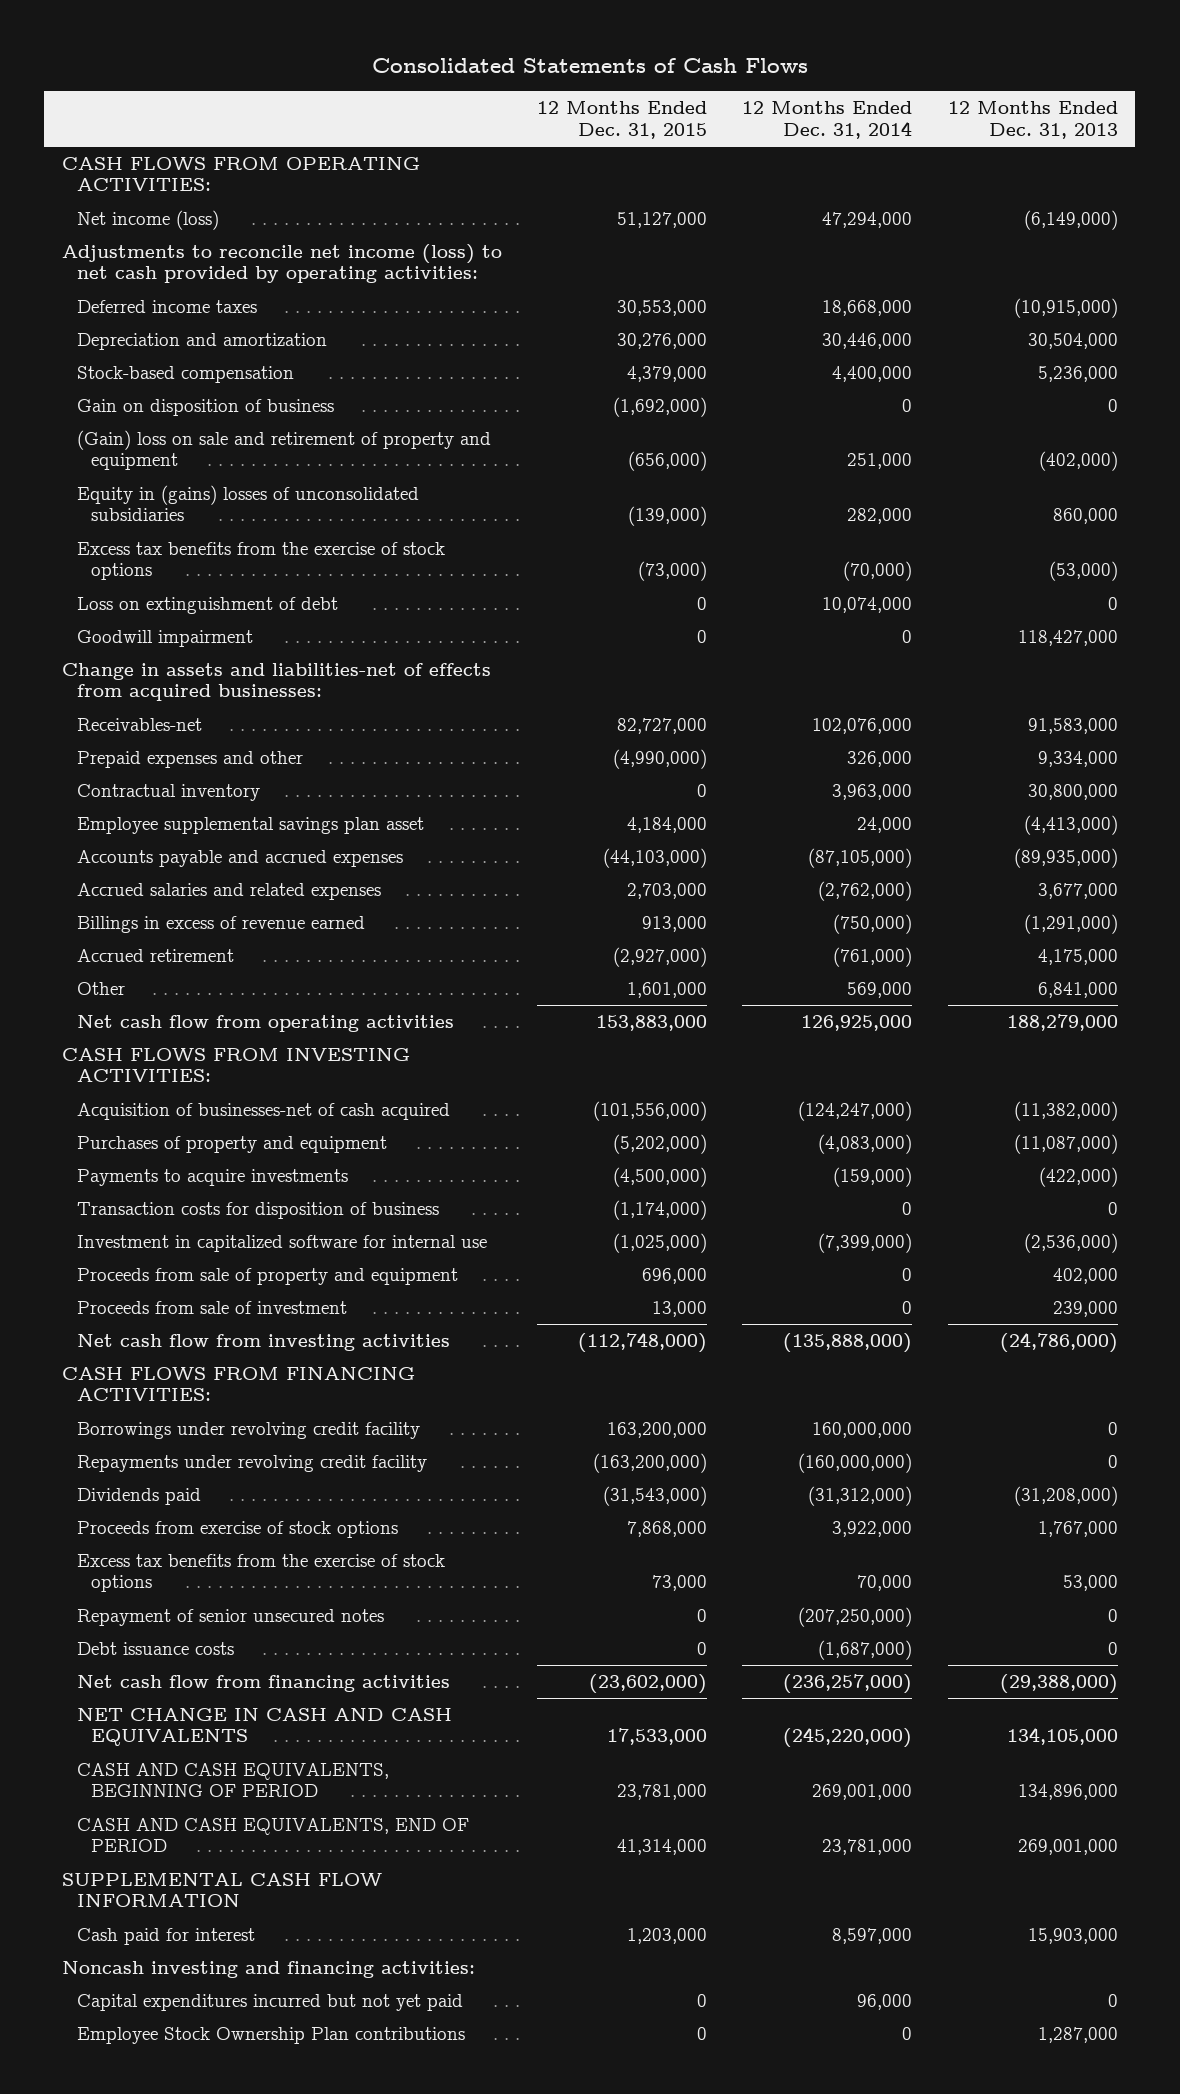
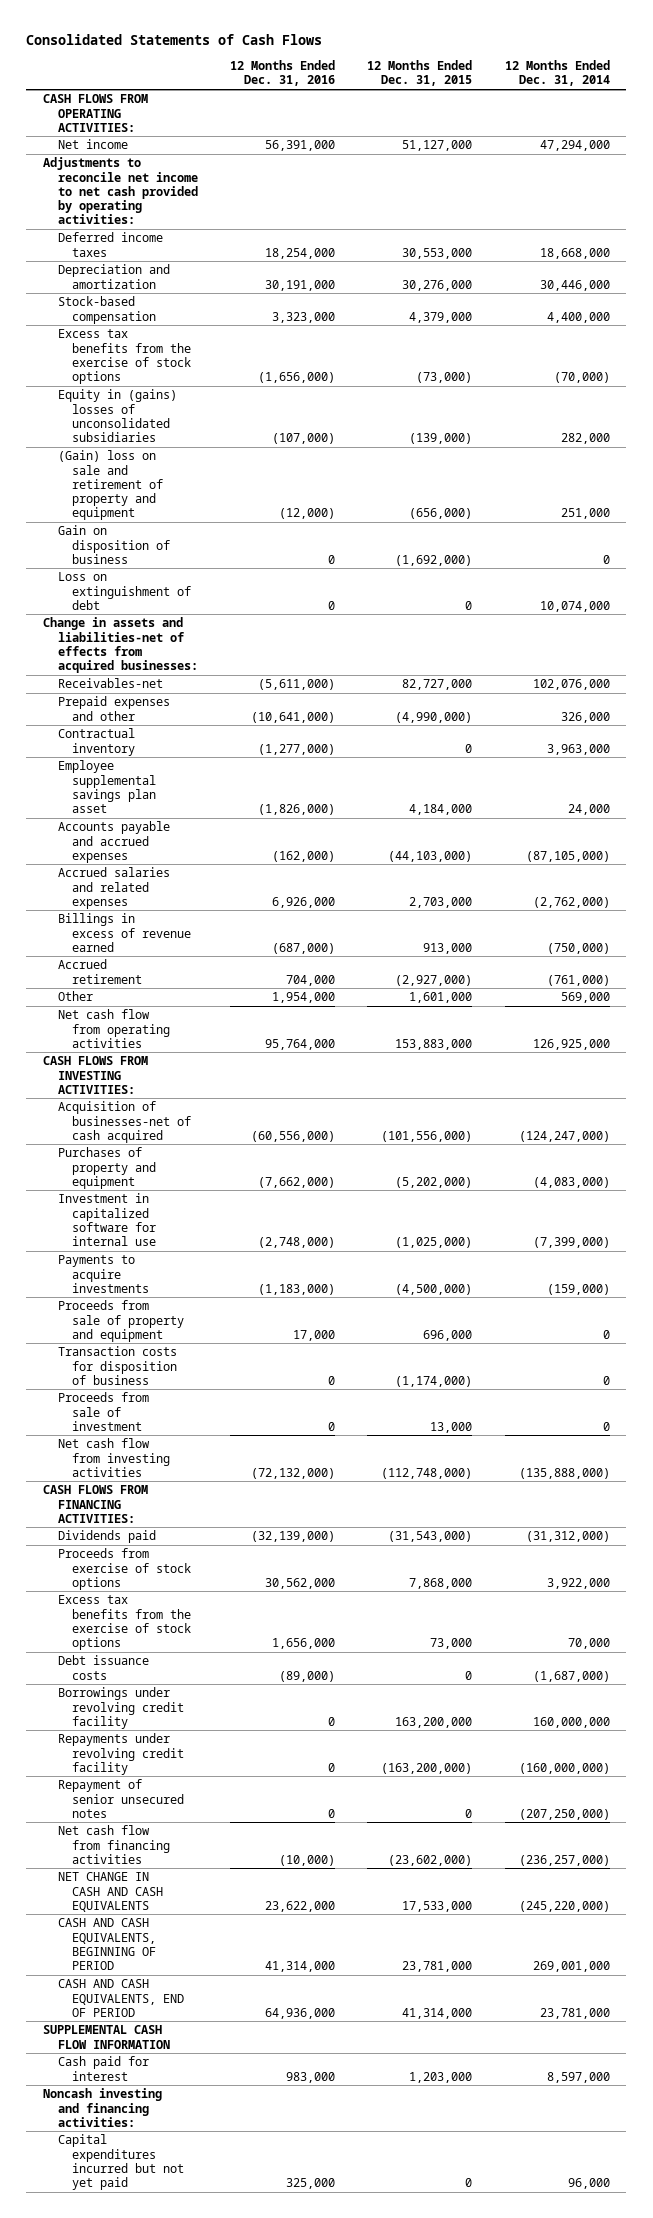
[947,101,1118,139] 12 Months Ended Dec. 31, 2013 -> none
none -> [229,60,335,87] 12 Months Ended Dec. 31, 2016
[76,209,219,230] Net income (loss) -> [57,139,128,150] Net income
[61,243,502,284] Adjustments to reconcile net income (loss) to net cash provided by operating activities: -> [42,157,198,225] Adjustments to reconcile net income to net cash provided by operating activities:
[76,484,419,522] Equity in (gains) losses of unconsolidated subsidiaries -> [57,389,177,442] Equity in (gains) losses of unconsolidated subsidiaries
[76,429,491,471] (Gain) loss on sale and retirement of property and equipment -> [57,450,164,521] (Gain) loss on sale and retirement of property and equipment
[76,398,334,416] Gain on disposition of business -> [57,525,171,564] Gain on disposition of business
[76,629,253,647] Goodwill impairment -> none
[76,1168,348,1186] Payments to acquire investments -> [57,1255,150,1293] Payments to acquire investments
[76,1201,439,1219] Transaction costs for disposition of business -> [57,1346,178,1385] Transaction costs for disposition of business
[76,1421,420,1439] Borrowings under revolving credit facility -> [57,1687,185,1729] Borrowings under revolving credit facility
[76,1454,427,1472] Repayments under revolving credit facility -> [57,1733,185,1775] Repayments under revolving credit facility
[76,1608,384,1626] Repayment of senior unsecured notes -> [57,1779,185,1818] Repayment of senior unsecured notes
[76,2026,465,2044] Employee Stock Ownership Plan contributions -> none

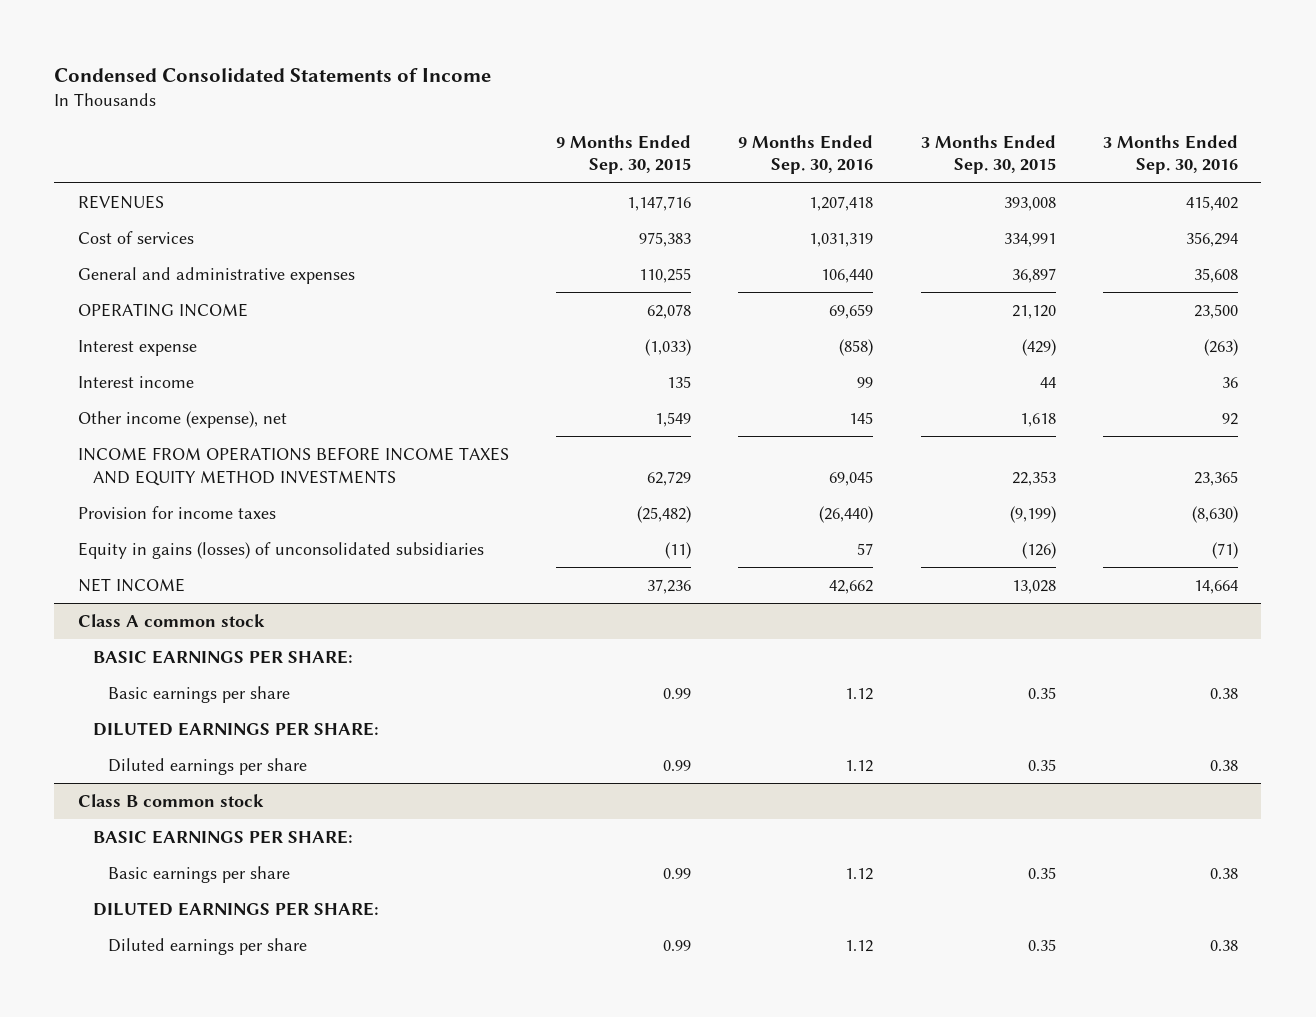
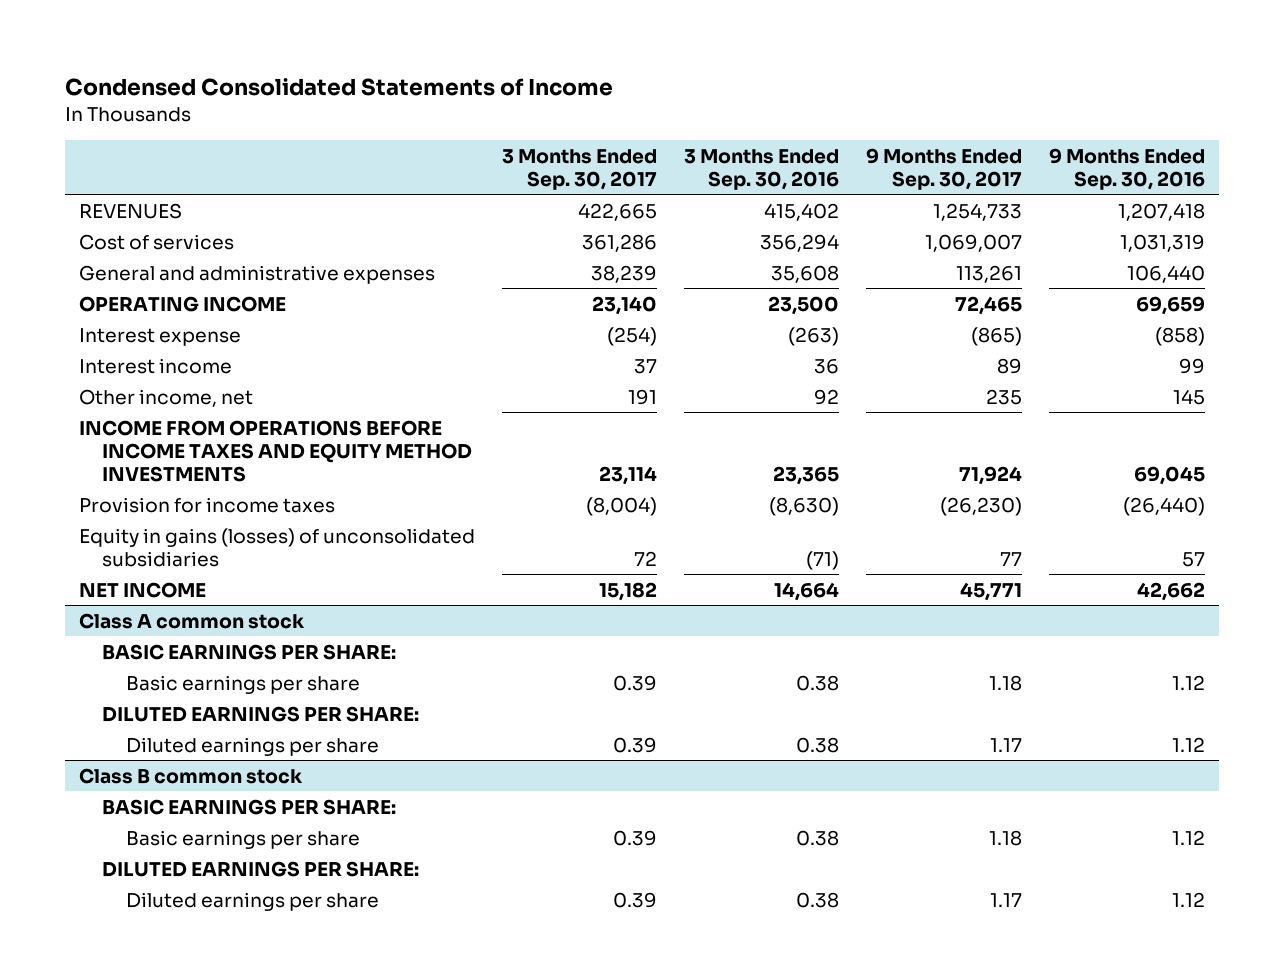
[556,134,692,175] 9 Months Ended Sep. 30, 2015 -> none
[920,134,1056,175] 3 Months Ended Sep. 30, 2015 -> none
none -> [501,148,657,190] 3 Months Ended Sep. 30, 2017
none -> [866,147,1023,190] 9 Months Ended Sep. 30, 2017
[77,410,287,428] Other income (expense), net -> [78,388,253,407] Other income, net

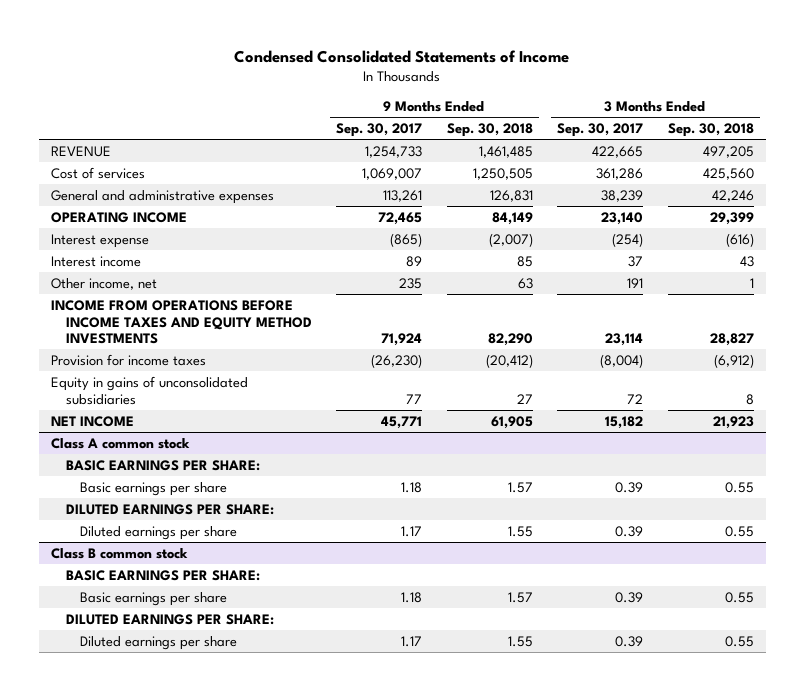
[684,148,840,190] 3 Months Ended Sep. 30, 2016 -> none
[1049,147,1206,190] 9 Months Ended Sep. 30, 2016 -> none
none -> [446,123,533,138] Sep. 30, 2018
none -> [667,123,754,138] Sep. 30, 2018
[78,202,182,219] REVENUES -> [51,145,112,157] REVENUE
[78,527,475,567] Equity in gains (losses) of unconsolidated subsidiaries -> [51,375,249,405] Equity in gains of unconsolidated subsidiaries

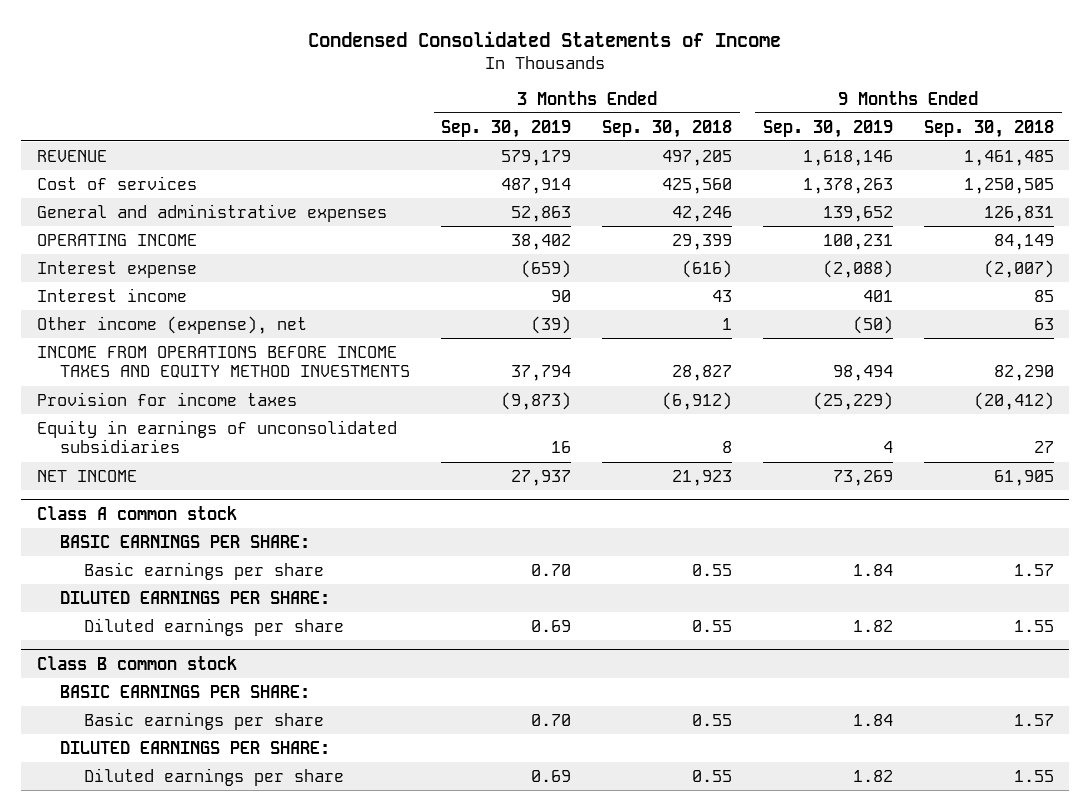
[336,123,423,138] Sep. 30, 2017 -> none
[557,123,644,138] Sep. 30, 2017 -> none
none -> [441,119,572,138] Sep. 30, 2019
none -> [763,119,894,138] Sep. 30, 2019
[51,277,158,290] Other income, net -> [36,315,307,334] Other income (expense), net
[51,375,249,405] Equity in gains of unconsolidated subsidiaries -> [36,419,397,454] Equity in earnings of unconsolidated subsidiaries

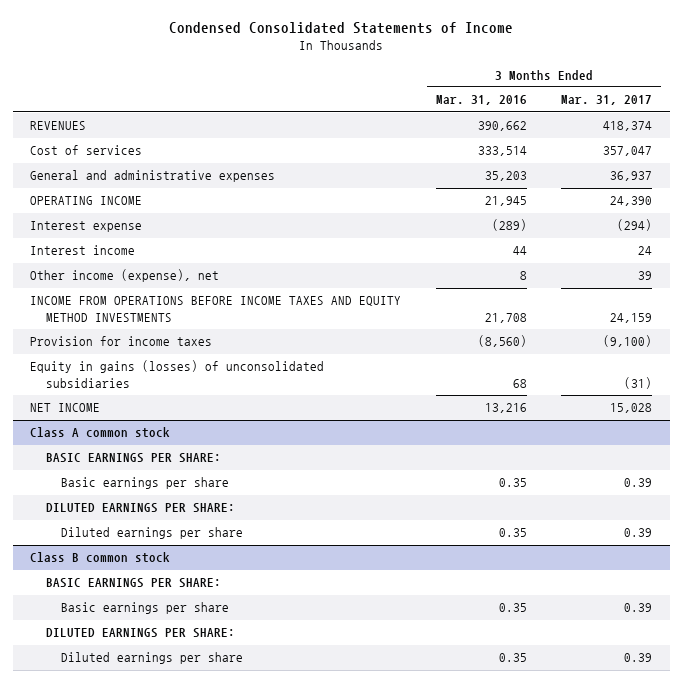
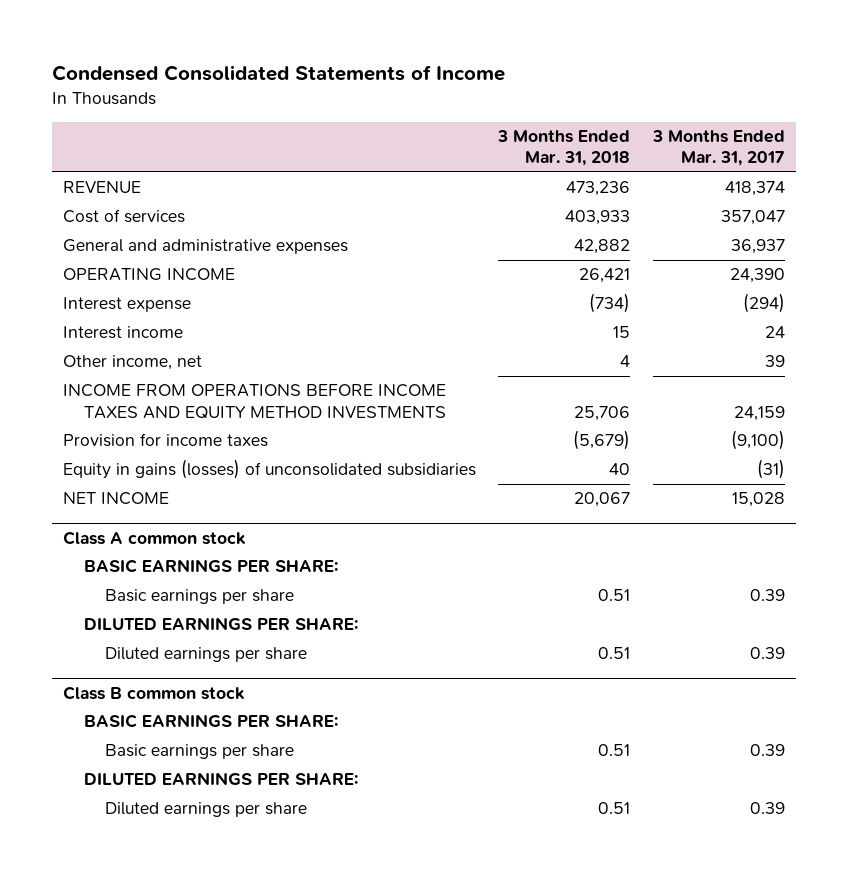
[435,95,527,106] Mar. 31, 2016 -> none
none -> [497,129,631,167] 3 Months Ended Mar. 31, 2018
[29,121,86,131] REVENUES -> [63,181,142,194] REVENUE
[29,269,219,283] Other income (expense), net -> [63,355,203,371] Other income, net

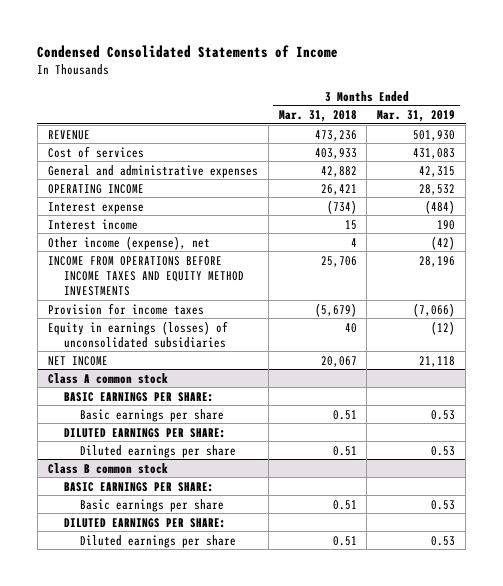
[651,129,785,167] 3 Months Ended Mar. 31, 2017 -> none
none -> [377,110,456,123] Mar. 31, 2019
[63,355,203,371] Other income, net -> [47,235,210,250] Other income (expense), net
[63,459,477,480] Equity in gains (losses) of unconsolidated subsidiaries -> [47,320,228,348] Equity in earnings (losses) of unconsolidated subsidiaries

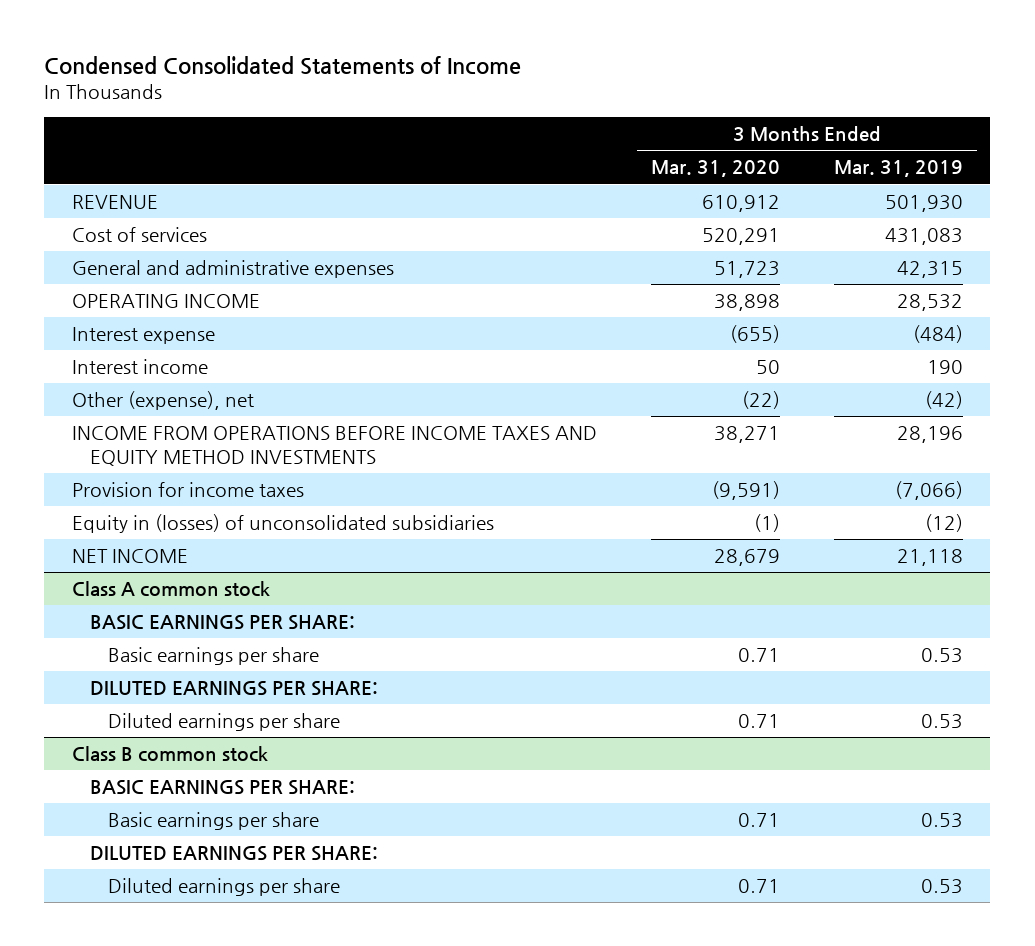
[278,110,357,123] Mar. 31, 2018 -> none
none -> [650,160,780,178] Mar. 31, 2020
[47,235,210,250] Other income (expense), net -> [71,391,254,411] Other (expense), net
[47,320,228,348] Equity in earnings (losses) of unconsolidated subsidiaries -> [71,514,494,534] Equity in (losses) of unconsolidated subsidiaries

